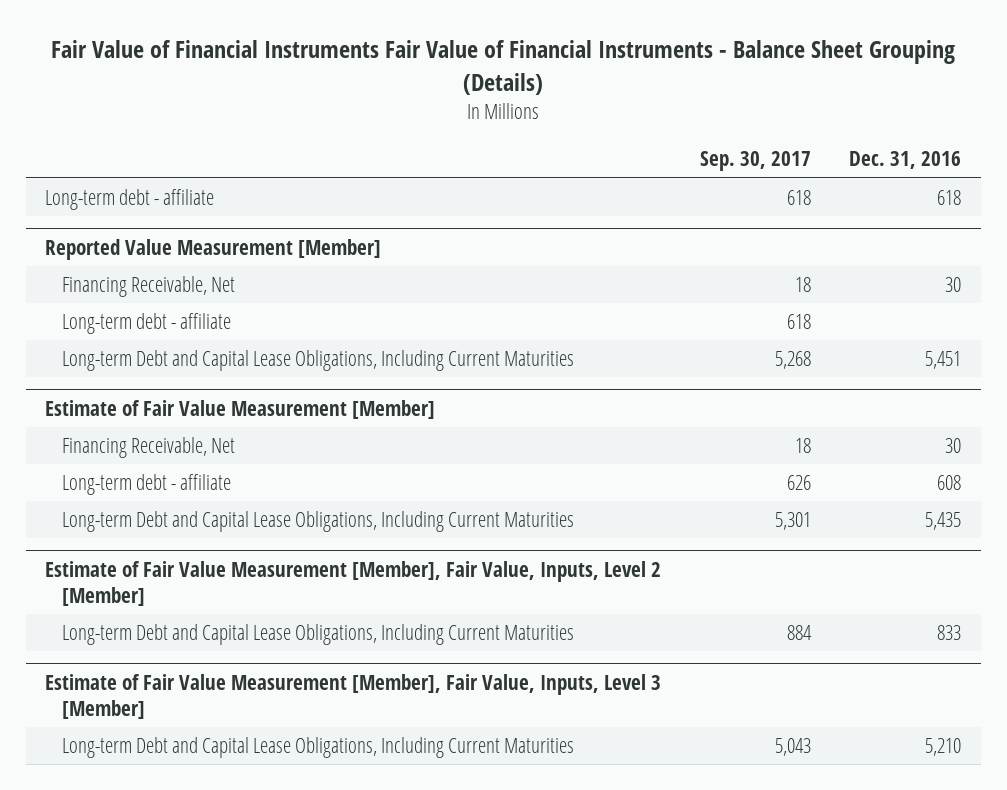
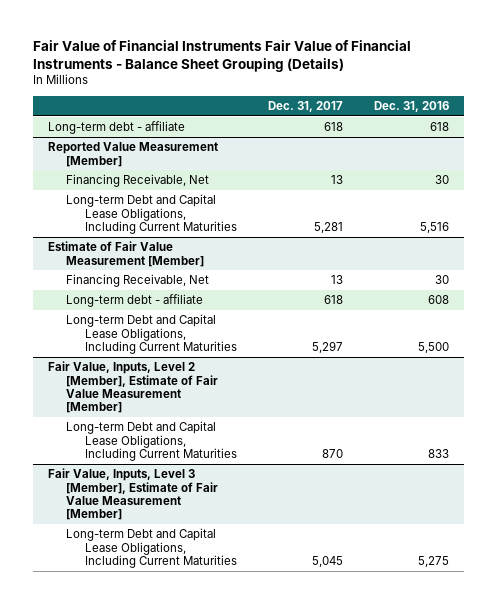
[699,151,811,172] Sep. 30, 2017 -> none
none -> [267,101,343,113] Dec. 31, 2017
[61,313,231,335] Long-term debt - affiliate -> none
[925,351,962,370] 5,451 -> [419,221,449,233] 5,516
[925,512,962,531] 5,435 -> [417,341,449,353] 5,500
[45,561,662,607] Estimate of Fair Value Measurement [Member], Fair Value, Inputs, Level 2 [Member] -> [48,361,219,414] Fair Value, Inputs, Level 2 [Member], Estimate of Fair Value Measurement [Member]
[45,674,662,720] Estimate of Fair Value Measurement [Member], Fair Value, Inputs, Level 3 [Member] -> [48,468,219,521] Fair Value, Inputs, Level 3 [Member], Estimate of Fair Value Measurement [Member]
[925,738,962,757] 5,210 -> [417,555,449,567] 5,275

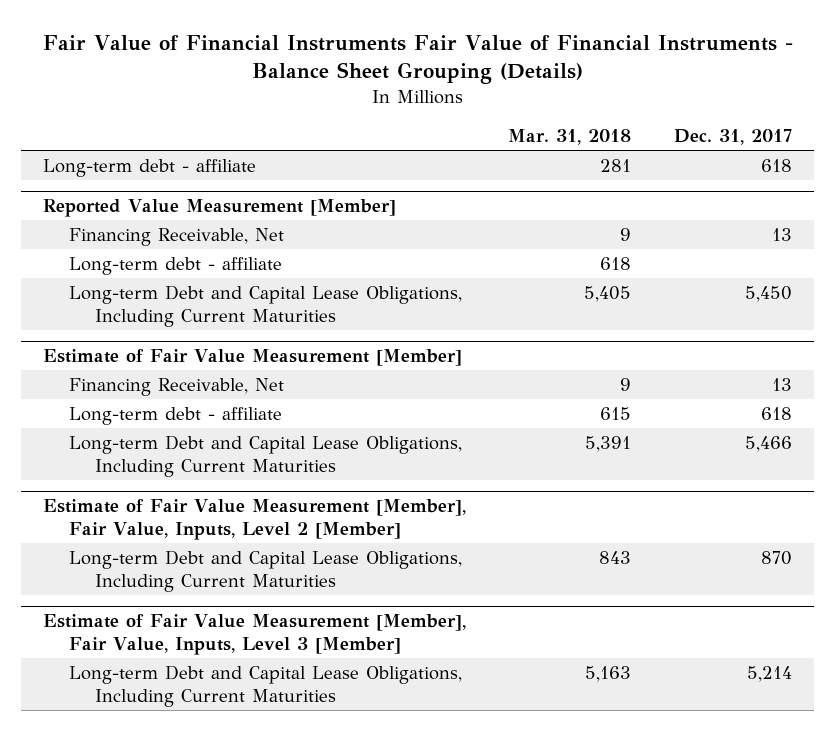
[373,101,449,113] Dec. 31, 2016 -> none
none -> [508,129,632,146] Mar. 31, 2018
none -> [68,256,282,275] Long-term debt - affiliate
[313,221,343,233] 5,281 -> [745,285,793,302] 5,450
[311,340,343,353] 5,297 -> [745,435,793,452] 5,466
[48,361,219,414] Fair Value, Inputs, Level 2 [Member], Estimate of Fair Value Measurement [Member] -> [42,499,466,541] Estimate of Fair Value Measurement [Member], Fair Value, Inputs, Level 2 [Member]
[48,468,219,521] Fair Value, Inputs, Level 3 [Member], Estimate of Fair Value Measurement [Member] -> [42,614,466,656] Estimate of Fair Value Measurement [Member], Fair Value, Inputs, Level 3 [Member]
[311,555,343,567] 5,045 -> [747,665,793,682] 5,214

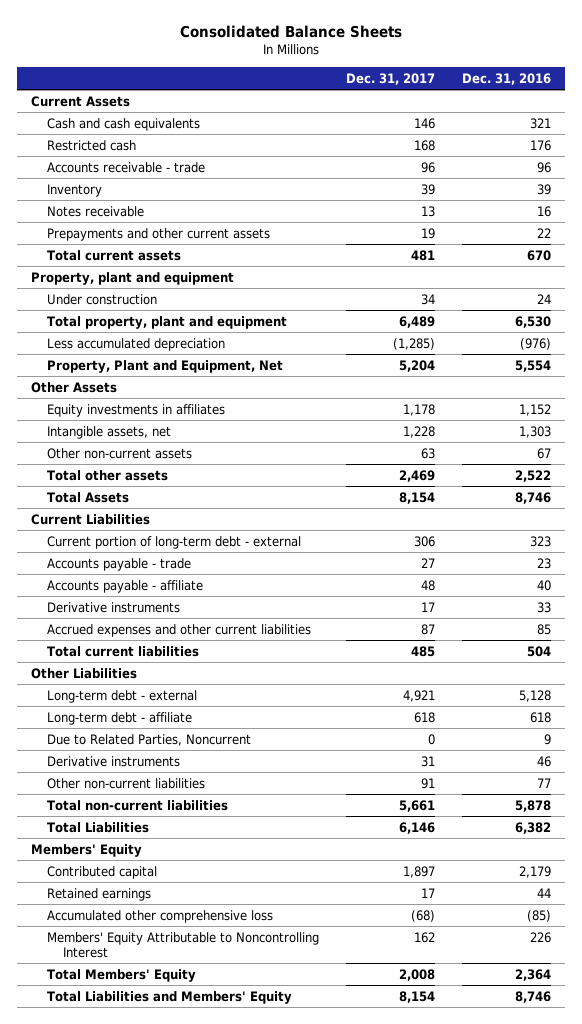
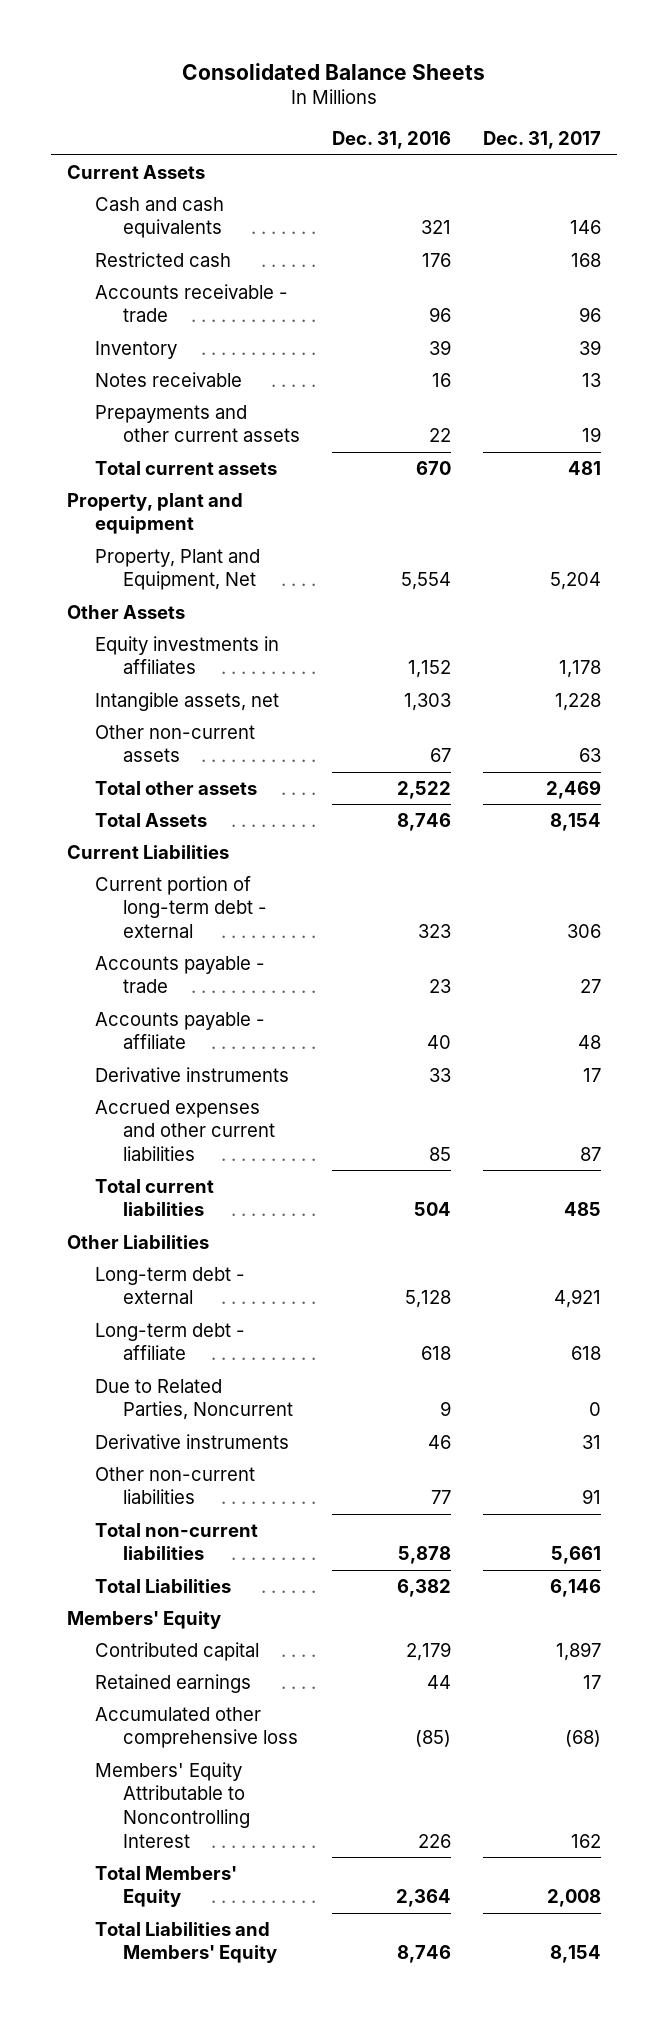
[46,293,157,305] Under construction -> none
[46,315,287,329] Total property, plant and equipment -> none
[46,337,225,351] Less accumulated depreciation -> none

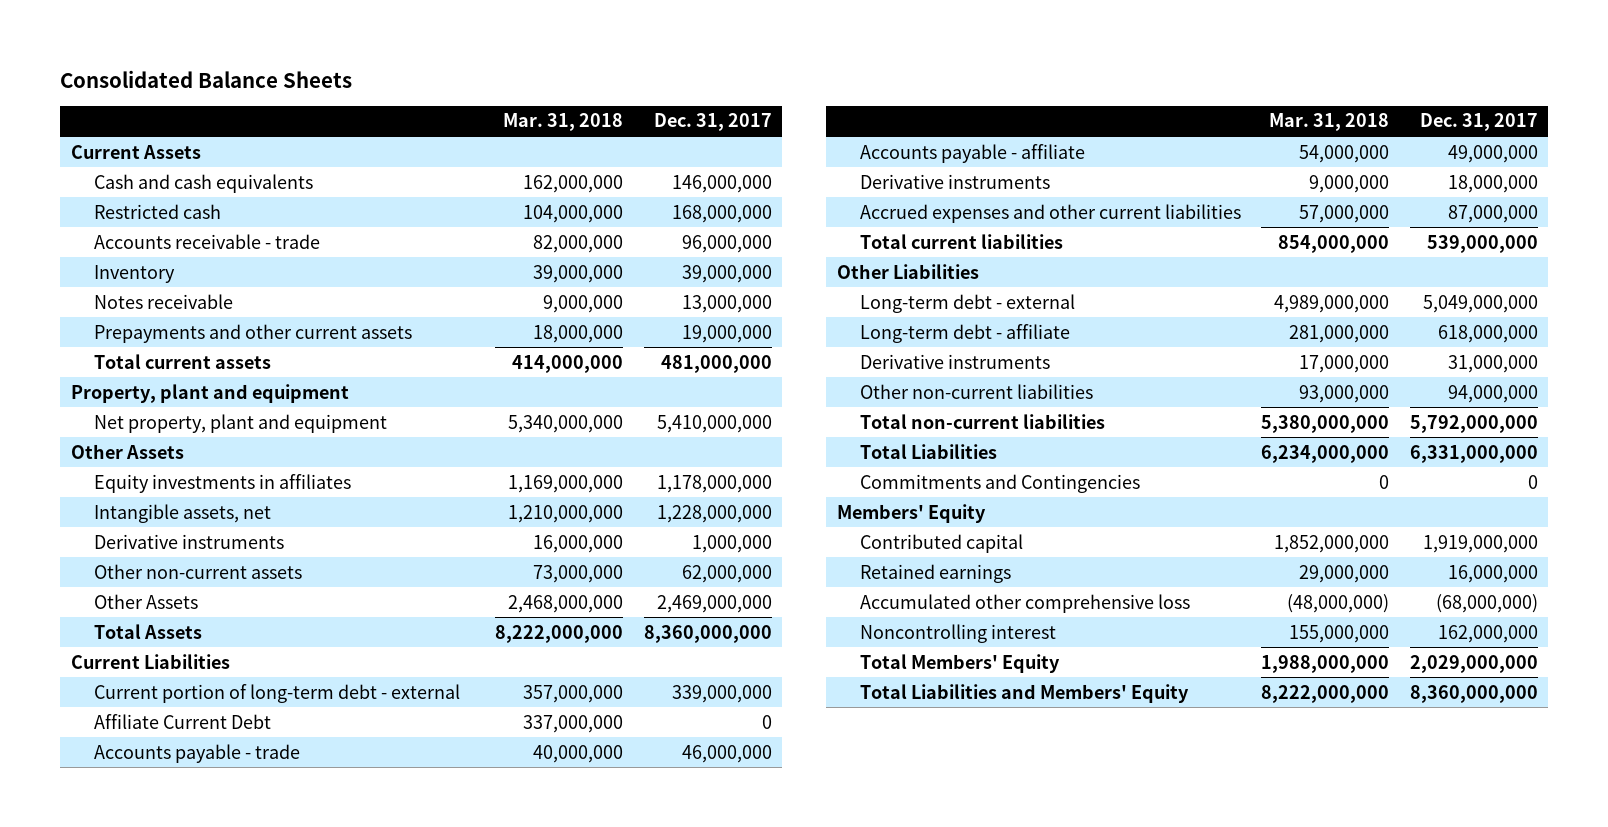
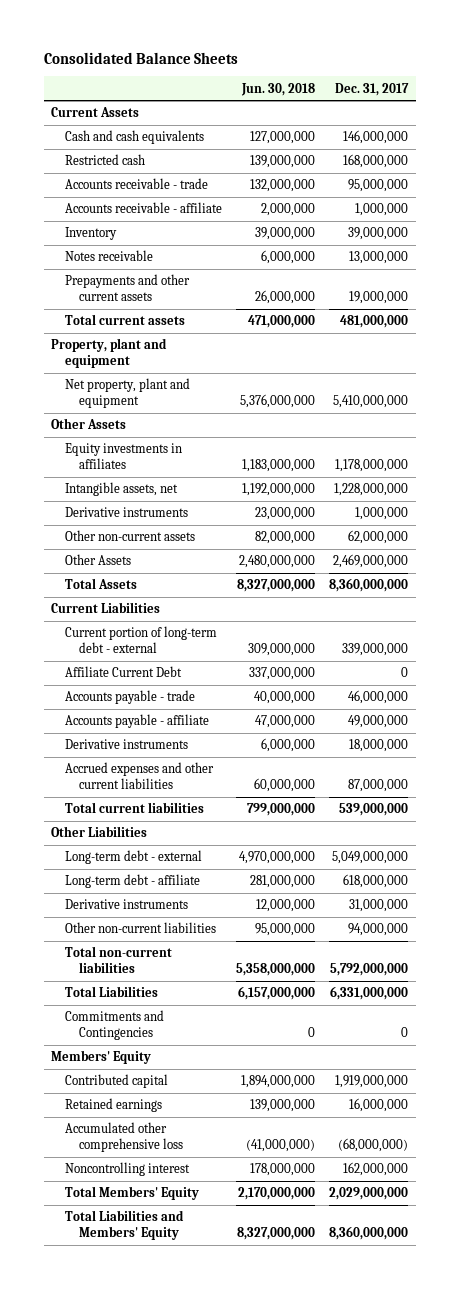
[503,113,624,132] Mar. 31, 2018 -> none
none -> [241,82,316,96] Jun. 30, 2018
[681,234,772,253] 96,000,000 -> [348,179,409,193] 95,000,000
none -> [64,202,222,214] Accounts receivable - affiliate

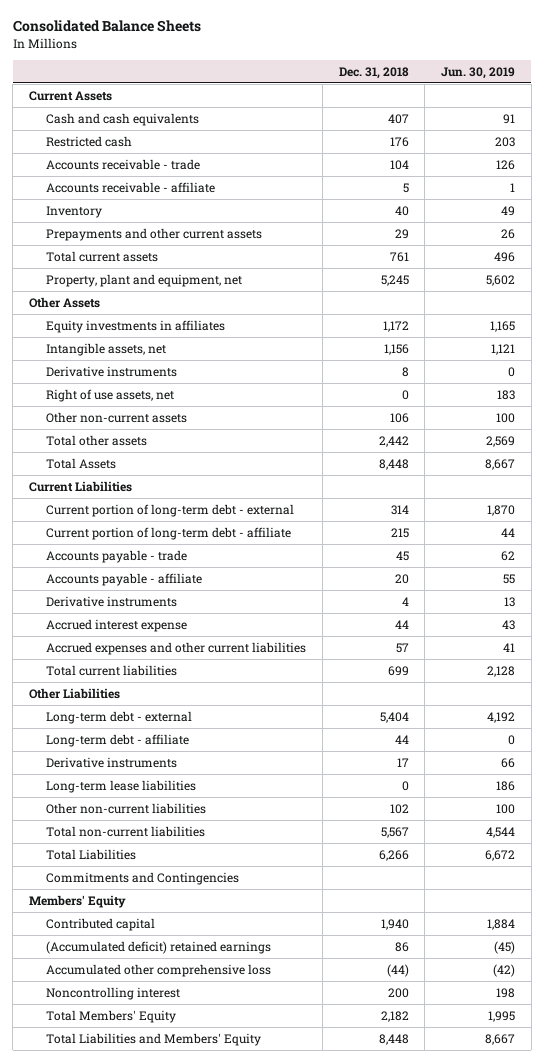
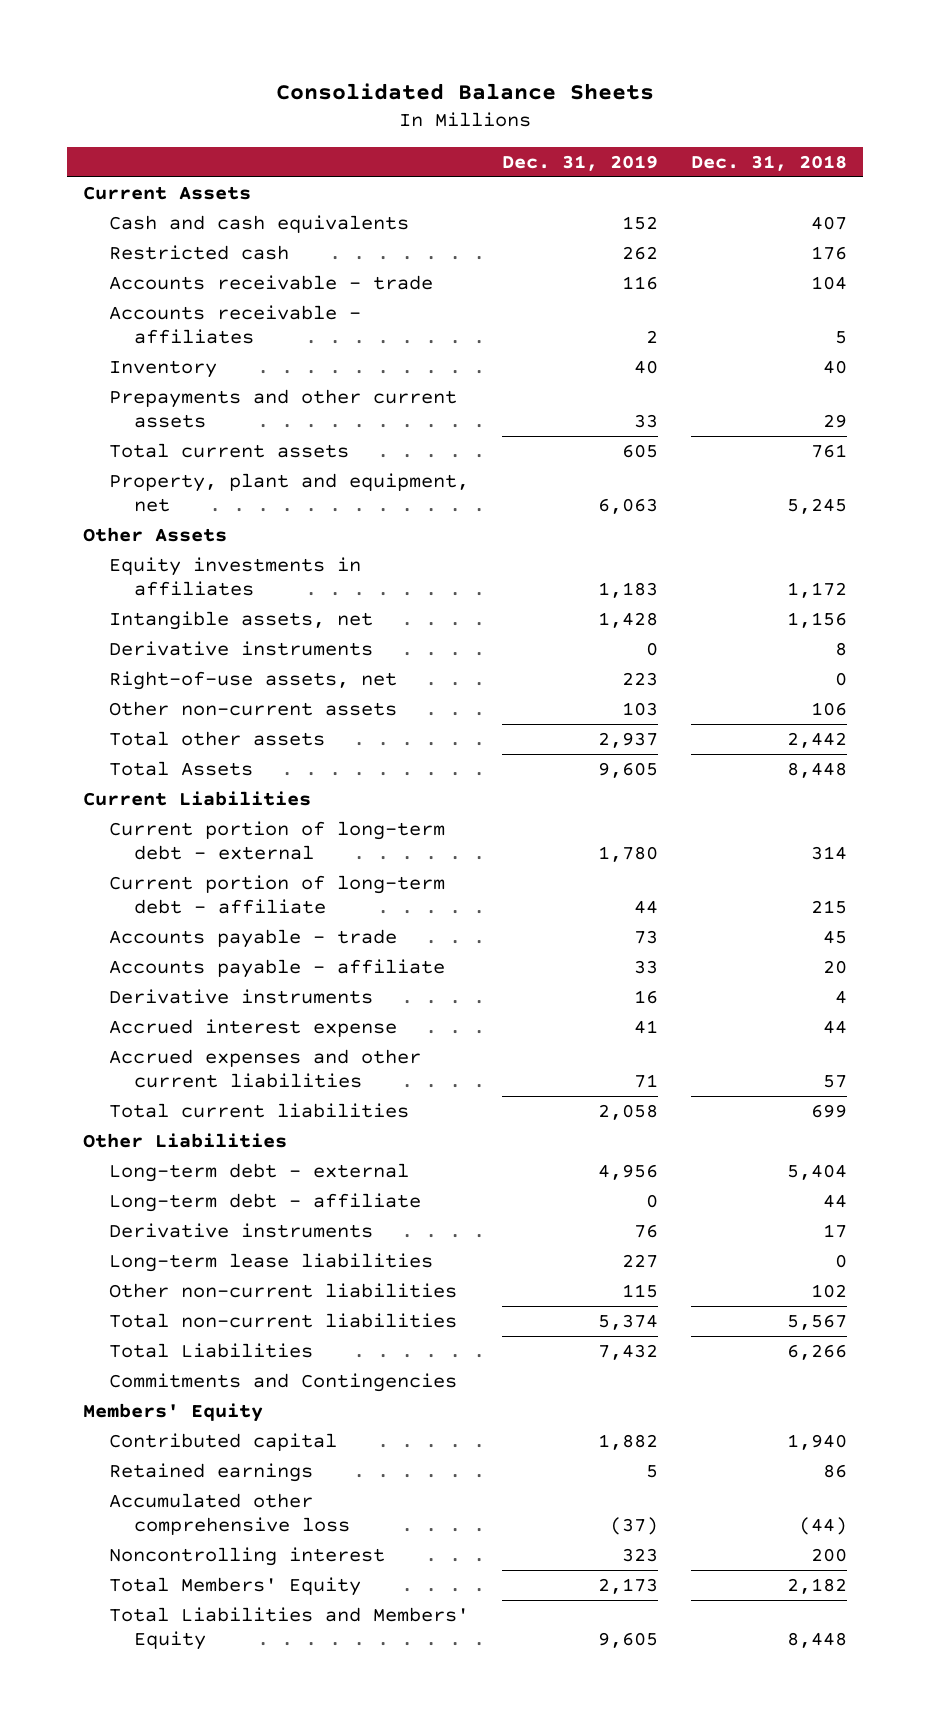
[441,66,516,79] Jun. 30, 2019 -> none
none -> [501,154,658,171] Dec. 31, 2019
[46,181,216,193] Accounts receivable - affiliate -> [108,305,361,345] Accounts receivable - affiliates
[46,388,175,402] Right of use assets, net -> [108,671,397,691] Right-of-use assets, net
[46,940,272,954] (Accumulated deficit) retained earnings -> [108,1463,313,1483] Retained earnings

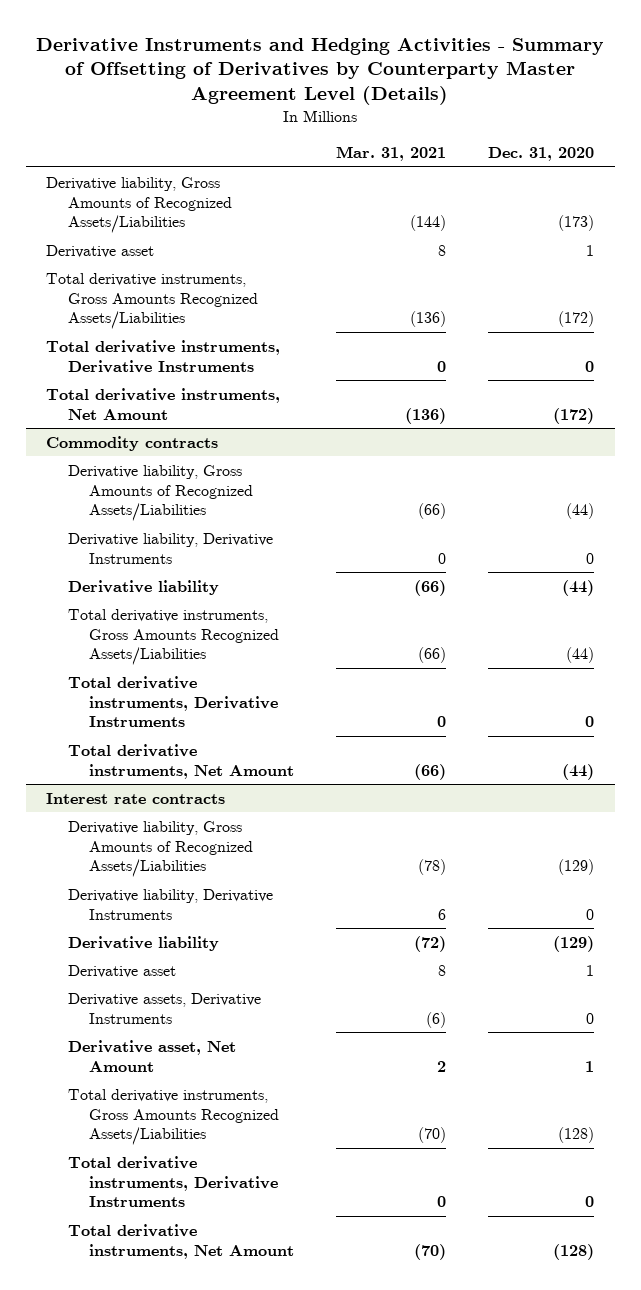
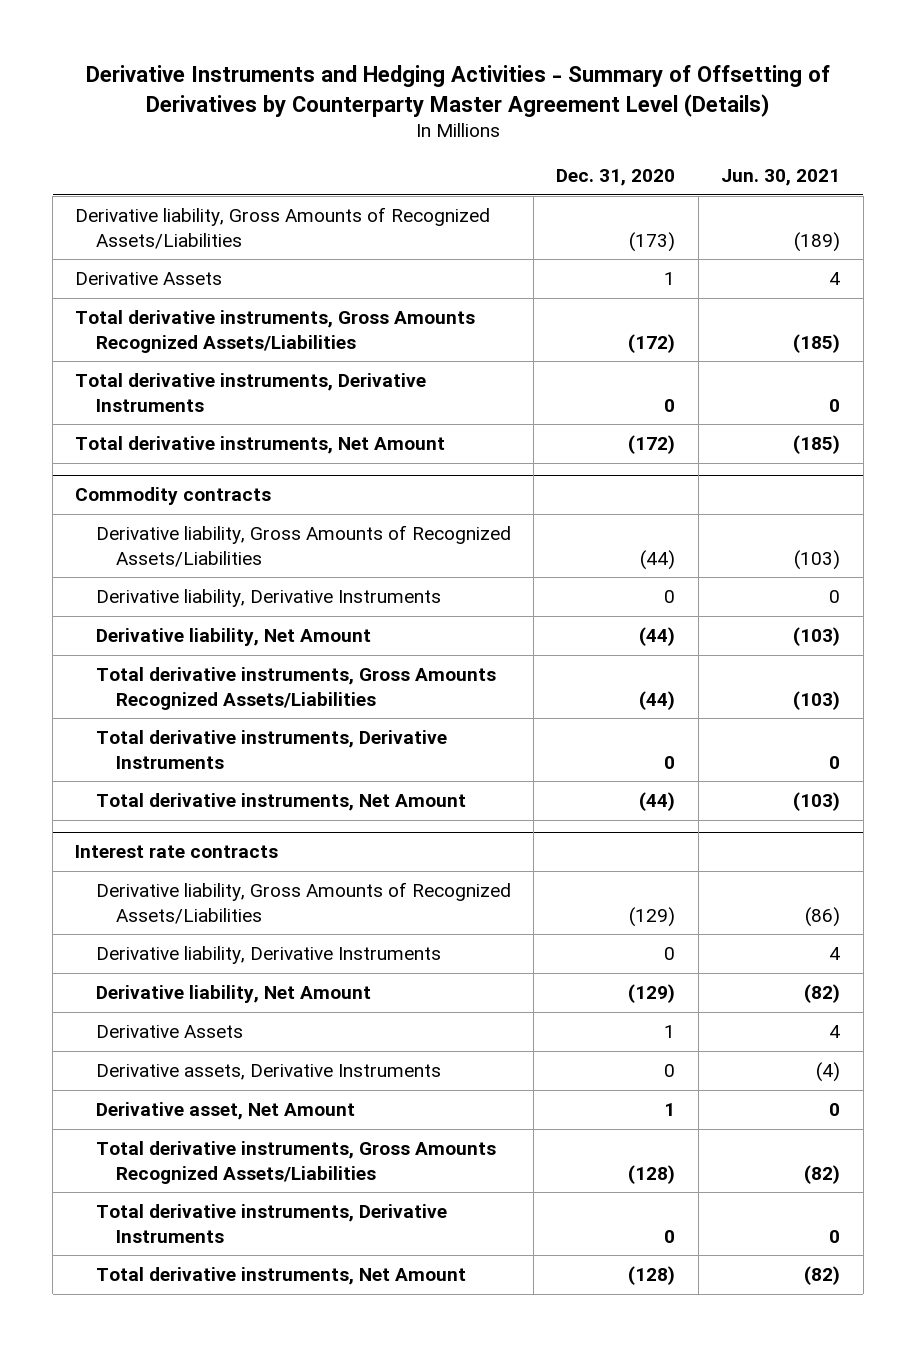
[336,146,447,162] Mar. 31, 2021 -> none
none -> [721,169,841,187] Jun. 30, 2021
[46,244,155,258] Derivative asset -> [75,272,223,286] Derivative Assets
[67,579,219,595] Derivative liability -> [95,628,371,647] Derivative liability, Net Amount
[67,935,219,951] Derivative liability -> [95,985,371,1004] Derivative liability, Net Amount
[67,964,176,978] Derivative asset -> [95,1025,243,1039] Derivative Assets

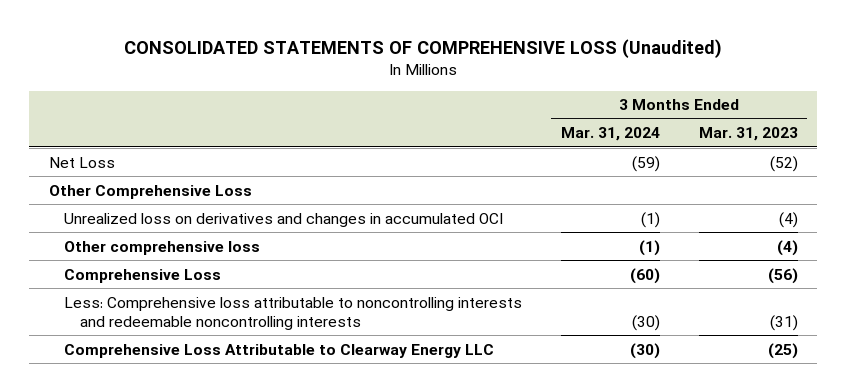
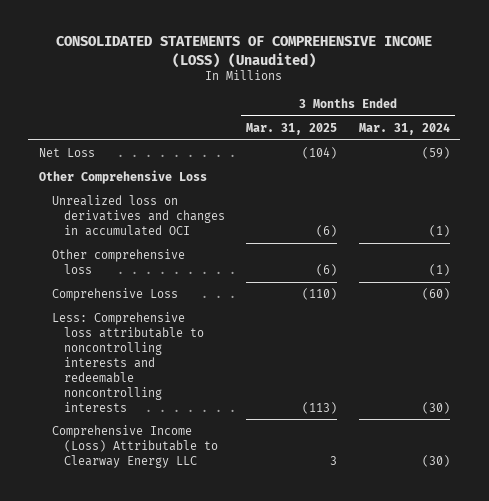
[124,38,723,58] CONSOLIDATED STATEMENTS OF COMPREHENSIVE LOSS (Unaudited) -> [56,36,433,68] CONSOLIDATED STATEMENTS OF COMPREHENSIVE INCOME (LOSS) (Unaudited)
[698,127,798,142] Mar. 31, 2023 -> none
none -> [246,122,338,135] Mar. 31, 2025
[64,343,495,358] Comprehensive Loss Attributable to Clearway Energy LLC -> [51,424,219,468] Comprehensive Income (Loss) Attributable to Clearway Energy LLC

